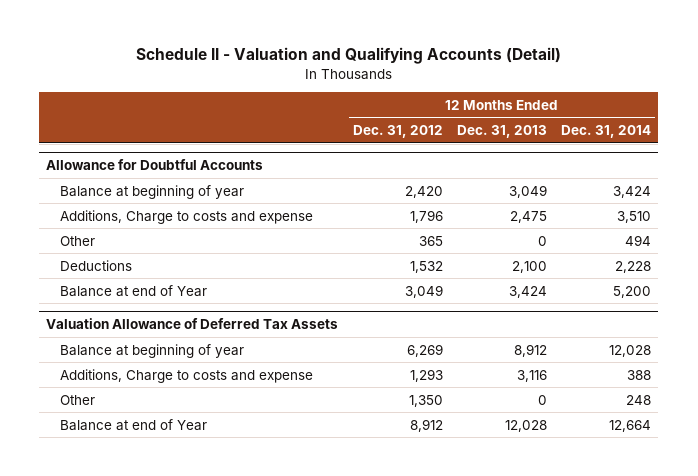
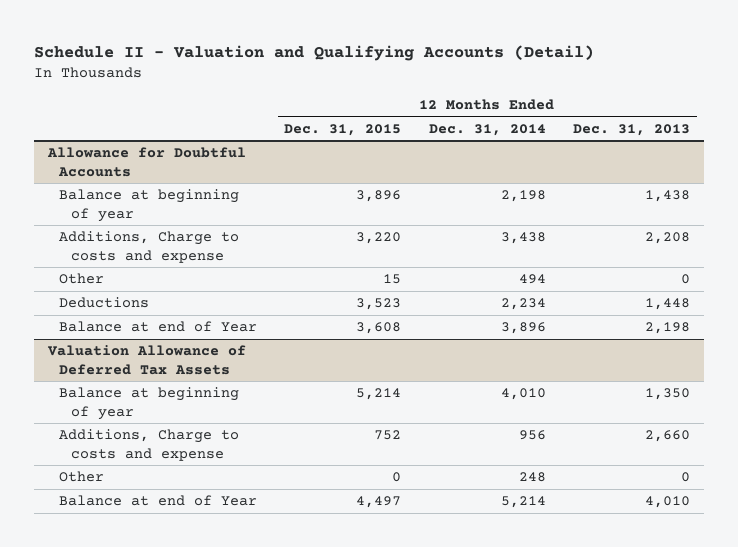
[352,125,443,139] Dec. 31, 2012 -> none
none -> [284,123,402,136] Dec. 31, 2015
[508,184,547,198] 3,049 -> [645,190,691,203] 1,438
[613,185,652,198] 3,424 -> [500,190,546,203] 2,198
[509,210,547,223] 2,475 -> [645,232,691,245] 2,208
[617,210,652,223] 3,510 -> [500,232,546,245] 3,438
[511,260,547,273] 2,100 -> [645,298,691,311] 1,448
[615,260,652,273] 2,228 -> [500,298,546,311] 2,234
[508,285,547,298] 3,424 -> [645,322,691,335] 2,198
[613,285,652,298] 5,200 -> [500,322,546,335] 3,896
[513,343,547,357] 8,912 -> [645,388,691,401] 1,350
[609,344,652,357] 12,028 -> [500,388,546,401] 4,010
[516,369,547,382] 3,116 -> [645,430,691,443] 2,660
[627,369,652,380] 388 -> [518,430,546,441] 956
[504,419,547,432] 12,028 -> [645,496,691,509] 4,010
[609,419,652,432] 12,664 -> [500,496,546,509] 5,214

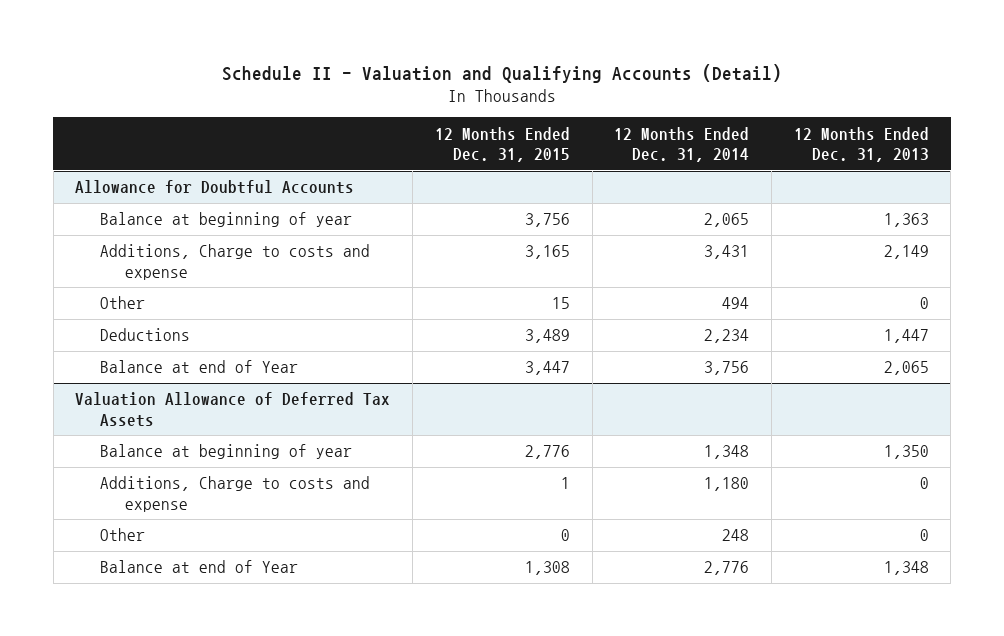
[356,190,402,203] 3,896 -> [524,213,570,228] 3,756
[500,190,546,203] 2,198 -> [704,213,750,228] 2,065
[645,190,691,203] 1,438 -> [883,213,929,228] 1,363
[356,232,402,245] 3,220 -> [524,245,570,260] 3,165
[500,232,546,245] 3,438 -> [704,245,750,260] 3,431
[645,232,691,245] 2,208 -> [883,245,929,260] 2,149
[356,298,402,311] 3,523 -> [524,329,570,344] 3,489
[645,298,691,311] 1,448 -> [883,329,929,344] 1,447
[356,322,402,335] 3,608 -> [524,361,570,376] 3,447
[500,322,546,335] 3,896 -> [704,361,750,376] 3,756
[645,322,691,335] 2,198 -> [883,361,929,376] 2,065
[356,388,402,401] 5,214 -> [524,445,570,460] 2,776
[500,388,546,401] 4,010 -> [704,445,750,460] 1,348
[374,430,402,441] 752 -> [560,477,570,490] 1
[518,430,546,441] 956 -> [704,477,750,492] 1,180
[645,430,691,443] 2,660 -> [919,477,929,490] 0
[356,496,402,509] 4,497 -> [524,561,570,576] 1,308
[500,496,546,509] 5,214 -> [704,561,750,576] 2,776
[645,496,691,509] 4,010 -> [883,561,929,576] 1,348

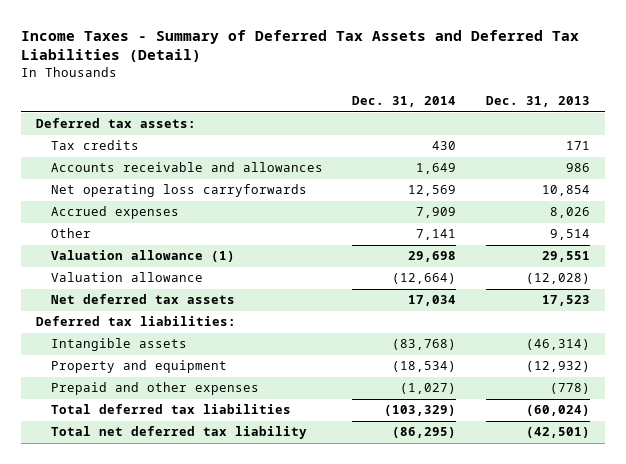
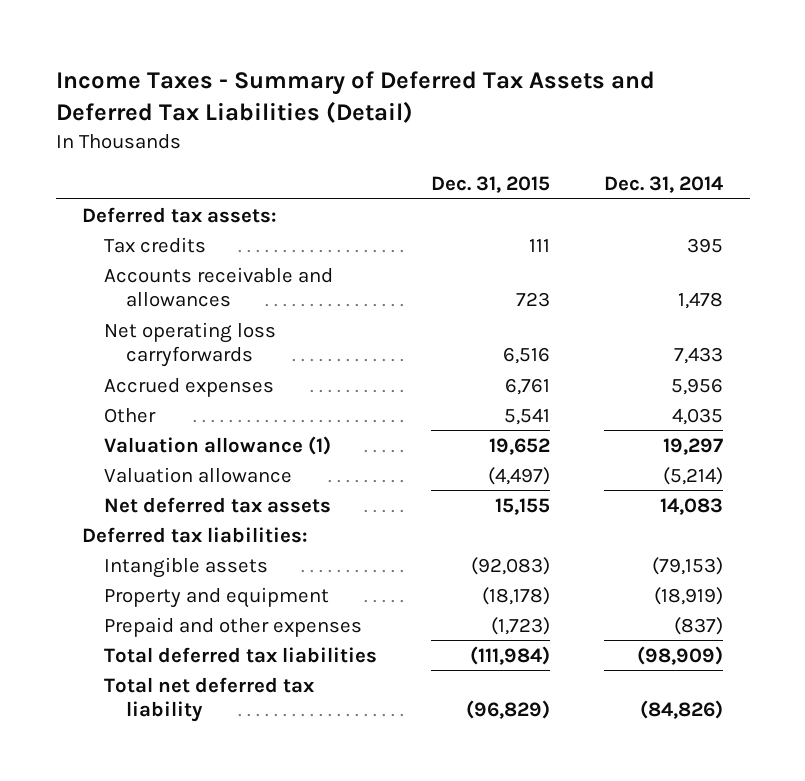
[486,96,591,108] Dec. 31, 2013 -> none
none -> [430,175,550,193] Dec. 31, 2015
[432,141,457,151] 430 -> [686,237,723,253] 395
[416,163,457,175] 1,649 -> [677,291,723,309] 1,478
[408,185,457,197] 12,569 -> [673,346,723,364] 7,433
[416,207,457,219] 7,909 -> [670,377,723,395] 5,956
[416,229,457,241] 7,141 -> [671,407,723,425] 4,035
[408,251,457,263] 29,698 -> [662,437,723,455] 19,297
[392,273,457,285] (12,664) -> [662,466,723,485] (5,214)
[408,295,457,307] 17,034 -> [659,497,723,515] 14,083
[392,339,457,351] (83,768) -> [651,556,723,575] (79,153)
[392,361,457,373] (18,534) -> [653,586,723,605] (18,919)
[400,383,457,395] (1,027) -> [673,616,723,635] (837)
[384,405,457,417] (103,329) -> [636,645,723,665] (98,909)
[392,427,457,439] (86,295) -> [639,699,723,719] (84,826)

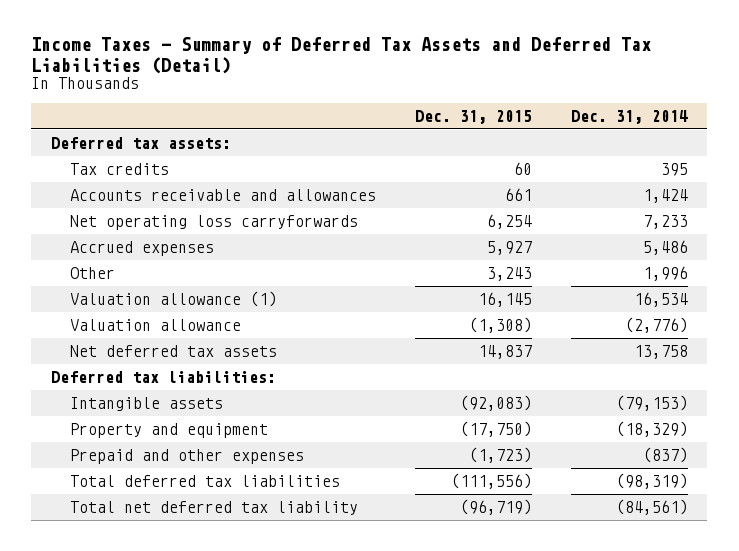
[528,238,550,252] 111 -> [513,162,532,176] 60
[515,291,550,307] 723 -> [504,188,532,202] 661
[677,291,723,309] 1,478 -> [642,189,688,204] 1,424
[502,346,550,364] 6,516 -> [486,214,532,230] 6,254
[673,346,723,364] 7,433 -> [642,215,688,230] 7,233
[504,377,550,395] 6,761 -> [486,241,532,256] 5,927
[670,377,723,395] 5,956 -> [642,240,688,256] 5,486
[503,407,550,425] 5,541 -> [486,267,532,282] 3,243
[671,407,723,425] 4,035 -> [642,266,688,282] 1,996
[488,437,550,455] 19,652 -> [477,292,532,308] 16,145
[662,437,723,455] 19,297 -> [633,292,688,308] 16,534
[487,466,550,485] (4,497) -> [468,317,532,334] (1,308)
[662,466,723,485] (5,214) -> [624,317,688,334] (2,776)
[494,497,550,515] 15,155 -> [477,345,532,360] 14,837
[659,497,723,515] 14,083 -> [633,345,688,360] 13,758
[481,586,550,605] (18,178) -> [459,421,532,438] (17,750)
[653,586,723,605] (18,919) -> [615,421,688,438] (18,329)
[469,645,550,665] (111,984) -> [450,473,532,490] (111,556)
[636,645,723,665] (98,909) -> [615,473,688,490] (98,319)
[465,699,550,719] (96,829) -> [459,499,532,516] (96,719)
[639,699,723,719] (84,826) -> [615,499,688,516] (84,561)

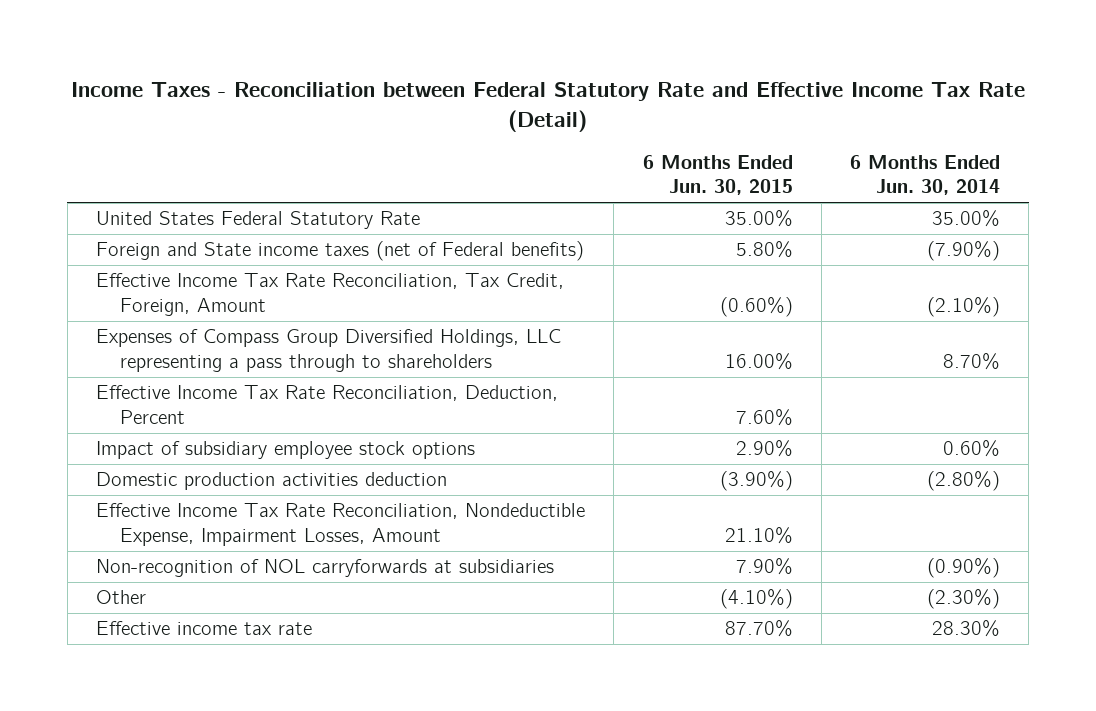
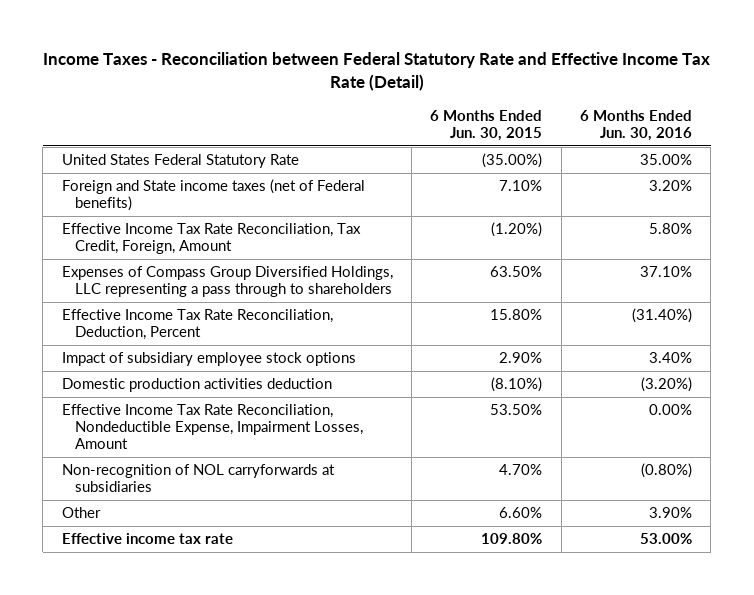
[850,154,1001,196] 6 Months Ended Jun. 30, 2014 -> none
none -> [579,109,692,141] 6 Months Ended Jun. 30, 2016
[724,210,793,228] 35.00% -> [482,153,543,169] (35.00%)
[735,241,793,259] 5.80% -> [499,180,543,192] 7.10%
[719,296,793,317] (0.60%) -> [491,222,543,238] (1.20%)
[724,352,793,370] 16.00% -> [490,266,543,278] 63.50%
[735,408,793,426] 7.60% -> [490,309,543,321] 15.80%
[719,471,793,492] (3.90%) -> [491,377,543,393] (8.10%)
[724,526,793,544] 21.10% -> [490,404,543,416] 53.50%
[735,558,793,576] 7.90% -> [499,464,543,476] 4.70%
[719,589,793,610] (4.10%) -> [499,507,543,519] 6.60%
[724,620,793,638] 87.70% -> [481,533,543,545] 109.80%

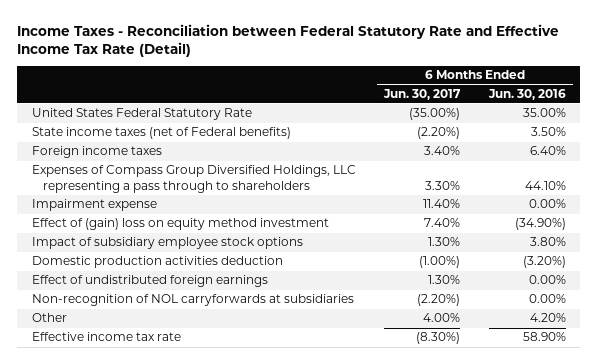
[430,109,543,141] 6 Months Ended Jun. 30, 2015 -> none
none -> [383,88,462,100] Jun. 30, 2017
[61,309,333,341] Effective Income Tax Rate Reconciliation, Deduction, Percent -> none
[61,179,365,212] Foreign and State income taxes (net of Federal benefits) -> [31,127,291,140] State income taxes (net of Federal benefits)
[648,180,692,192] 3.20% -> [530,127,566,137] 3.50%
[61,223,361,255] Effective Income Tax Rate Reconciliation, Tax Credit, Foreign, Amount -> [31,146,162,159] Foreign income taxes
[648,223,692,235] 5.80% -> [529,146,566,156] 6.40%
[639,266,692,278] 37.10% -> [524,180,566,190] 44.10%
none -> [31,199,157,212] Impairment expense
none -> [31,218,329,231] Effect of (gain) loss on equity method investment
[648,352,692,364] 3.40% -> [529,237,566,247] 3.80%
[61,404,364,450] Effective Income Tax Rate Reconciliation, Nondeductible Expense, Impairment Losses, Amount -> none
none -> [31,275,268,288] Effect of undistributed foreign earnings
[640,463,692,479] (0.80%) -> [528,294,566,304] 0.00%
[648,507,692,519] 3.90% -> [529,313,566,323] 4.20%
[639,533,692,545] 53.00% -> [522,332,566,342] 58.90%

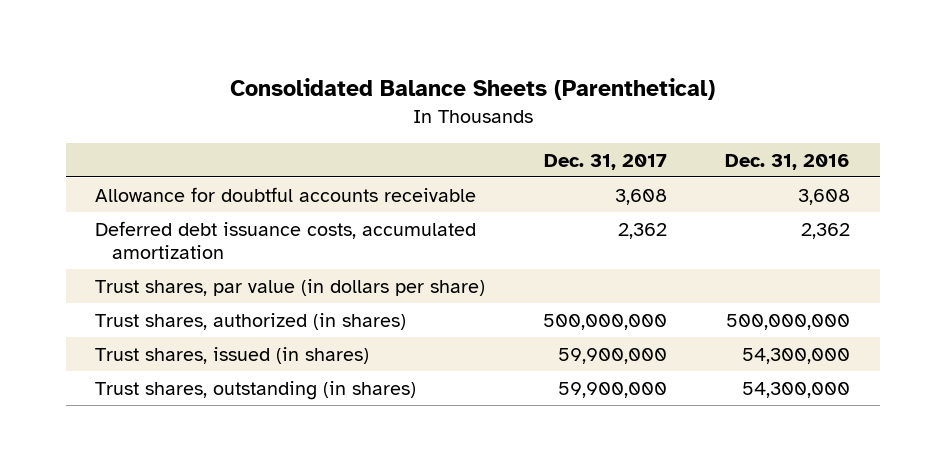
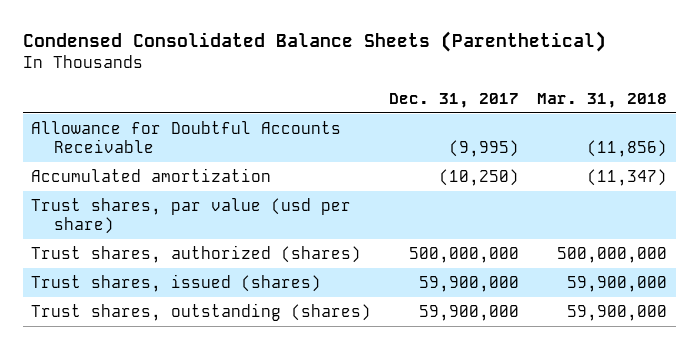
[229,78,715,101] Consolidated Balance Sheets (Parenthetical) -> [22,30,606,52] Condensed Consolidated Balance Sheets (Parenthetical)
[725,153,851,170] Dec. 31, 2016 -> none
none -> [537,92,668,108] Mar. 31, 2018
[94,220,476,259] Deferred debt issuance costs, accumulated amortization -> none
[94,186,476,202] Allowance for doubtful accounts receivable -> [31,121,342,154] Allowance for Doubtful Accounts Receivable
[615,188,668,205] 3,608 -> [449,140,520,158] (9,995)
none -> [31,168,272,183] Accumulated amortization
[94,278,485,296] Trust shares, par value (in dollars per share) -> [31,198,352,235] Trust shares, par value (usd per share)
[94,312,406,330] Trust shares, authorized (in shares) -> [31,245,362,264] Trust shares, authorized (shares)
[94,346,369,364] Trust shares, issued (in shares) -> [31,274,322,293] Trust shares, issued (shares)
[94,380,416,400] Trust shares, outstanding (in shares) -> [31,303,372,322] Trust shares, outstanding (shares)

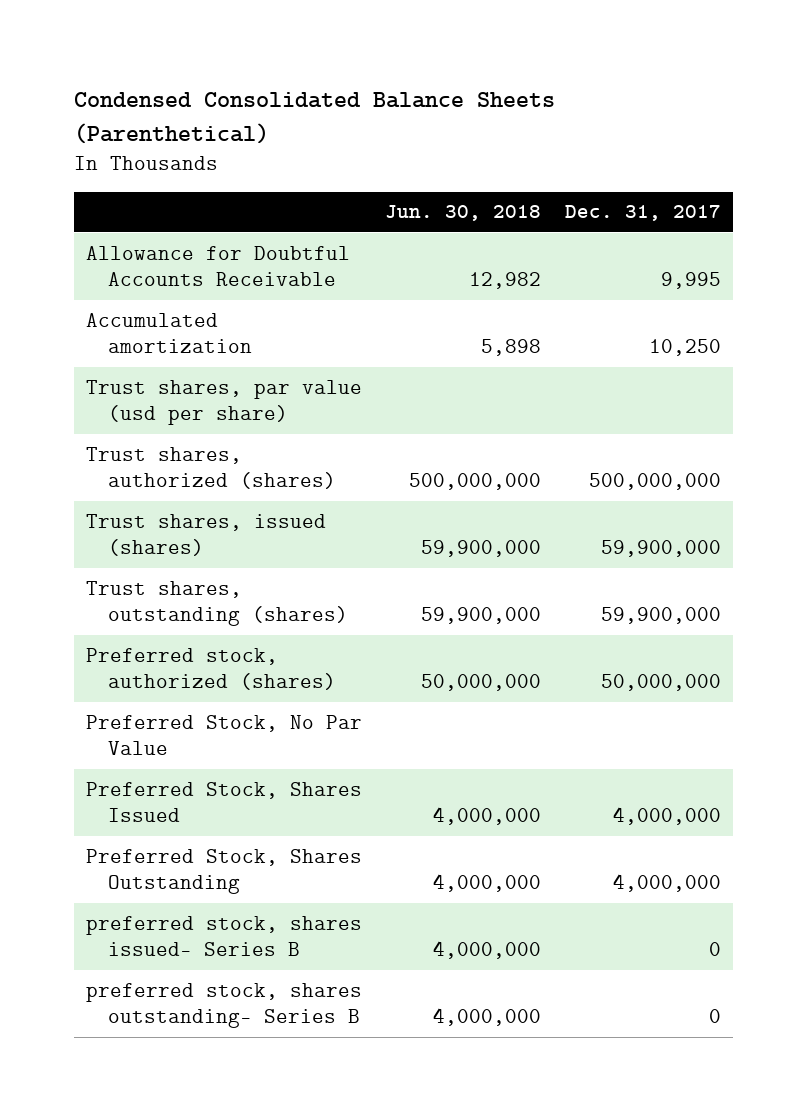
[537,92,668,108] Mar. 31, 2018 -> none
none -> [385,205,542,222] Jun. 30, 2018
[449,140,520,158] (9,995) -> [661,272,722,290] 9,995
[439,169,520,187] (10,250) -> [649,339,722,357] 10,250
none -> [85,647,337,691] Preferred stock, authorized (shares)
none -> [85,714,362,756] Preferred Stock, No Par Value
none -> [85,781,362,823] Preferred Stock, Shares Issued
none -> [85,848,362,895] Preferred Stock, Shares Outstanding
none -> [85,915,362,957] preferred stock, shares issued- Series B
none -> [85,982,362,1029] preferred stock, shares outstanding- Series B

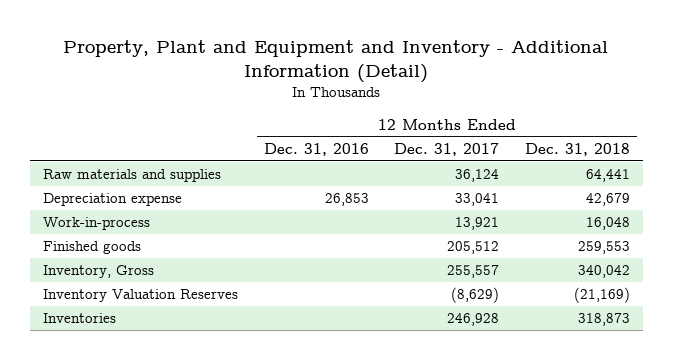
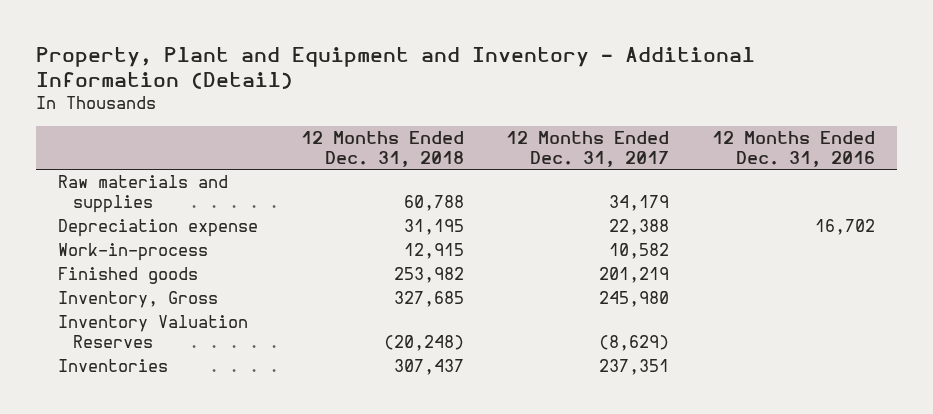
[455,169,500,183] 36,124 -> [609,194,670,211] 34,179
[586,169,631,183] 64,441 -> [403,194,464,211] 60,788
[324,193,369,207] 26,853 -> [815,219,876,236] 16,702
[455,193,500,207] 33,041 -> [609,219,670,236] 22,388
[586,193,631,207] 42,679 -> [403,219,464,236] 31,195
[455,217,500,231] 13,921 -> [609,243,670,260] 10,582
[586,217,631,231] 16,048 -> [403,243,464,260] 12,915
[447,241,500,255] 205,512 -> [599,267,670,284] 201,219
[578,241,631,255] 259,553 -> [393,267,464,284] 253,982
[447,265,500,279] 255,557 -> [599,291,670,308] 245,980
[578,265,631,279] 340,042 -> [393,291,464,308] 327,685
[574,287,631,304] (21,169) -> [383,334,464,351] (20,248)
[447,313,500,327] 246,928 -> [599,359,670,376] 237,351
[578,313,631,327] 318,873 -> [393,359,464,376] 307,437

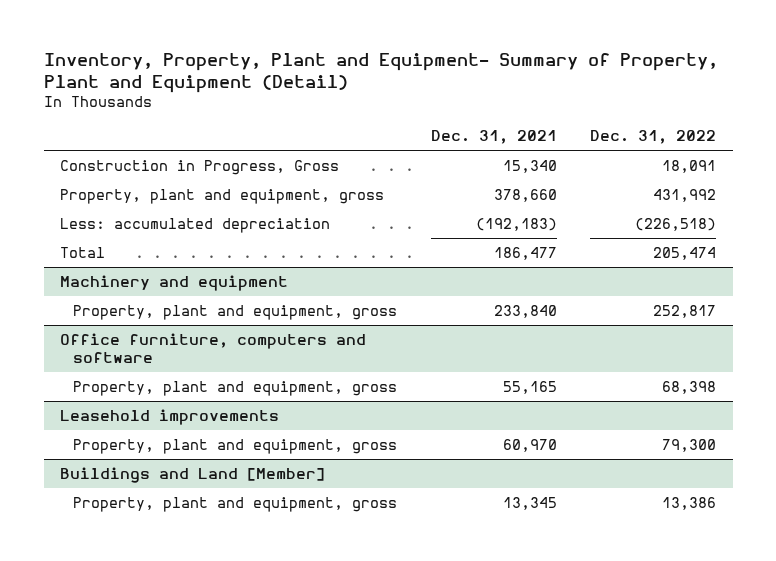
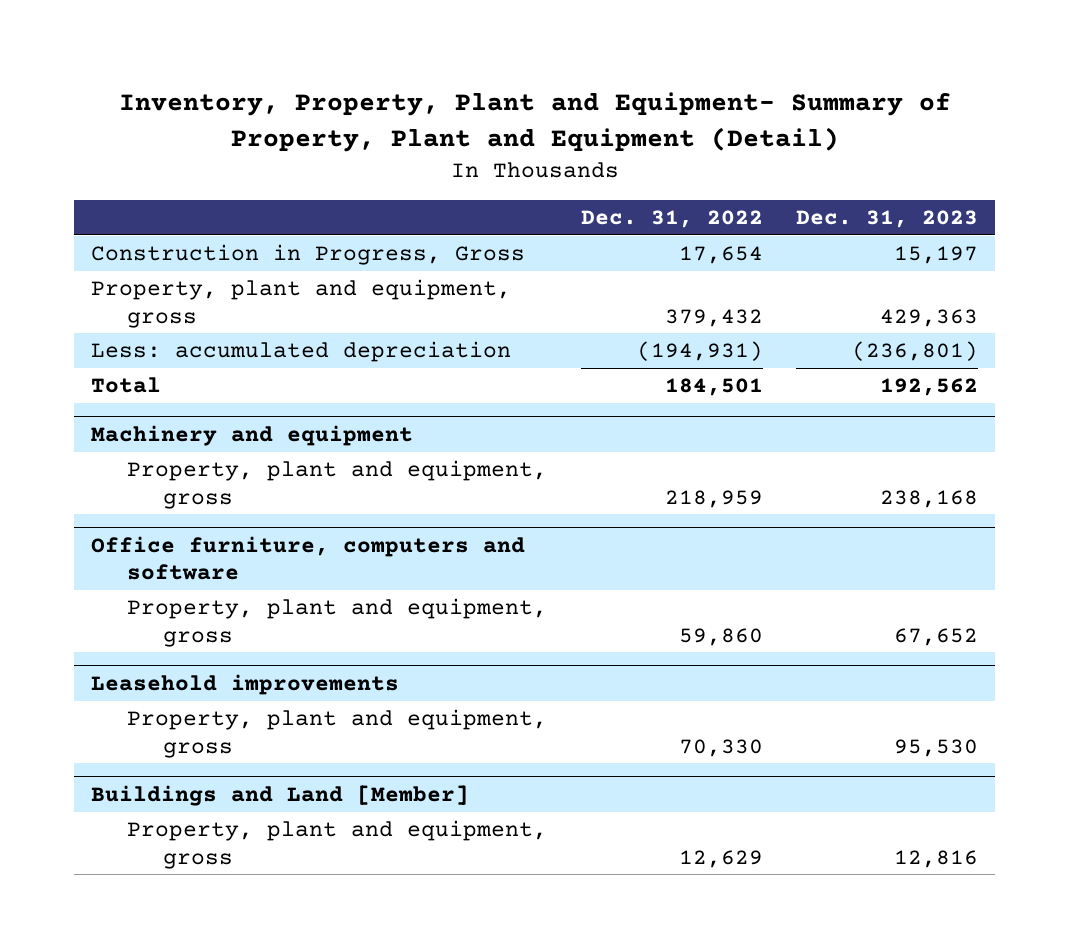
[430,130,557,145] Dec. 31, 2021 -> none
none -> [796,210,979,229] Dec. 31, 2023
[661,159,716,173] 18,091 -> [678,246,763,265] 17,654
[652,188,716,202] 431,992 -> [664,308,763,327] 379,432
[634,217,716,231] (226,518) -> [636,341,763,362] (194,931)
[652,246,716,260] 205,474 -> [664,378,763,397] 184,501
[652,304,716,318] 252,817 -> [664,489,763,508] 218,959
[661,380,716,394] 68,398 -> [678,627,763,646] 59,860
[661,438,716,452] 79,300 -> [678,738,763,757] 70,330
[661,496,716,510] 13,386 -> [678,849,763,868] 12,629

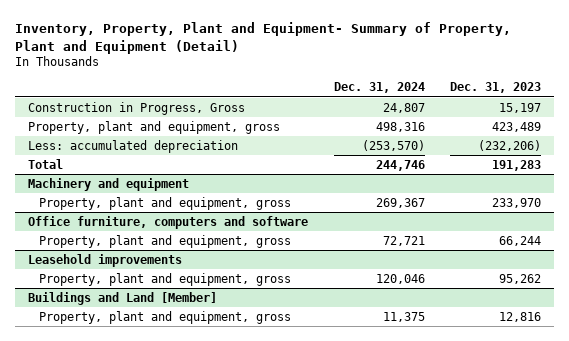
[580,210,763,229] Dec. 31, 2022 -> none
none -> [333,82,425,94] Dec. 31, 2024
[880,308,979,327] 429,363 -> [492,121,542,132] 423,489
[852,341,979,362] (236,801) -> [478,139,542,151] (232,206)
[880,378,979,397] 192,562 -> [492,159,542,171] 191,283
[880,489,979,508] 238,168 -> [492,197,542,208] 233,970
[894,627,979,646] 67,652 -> [499,235,542,246] 66,244
[894,738,979,757] 95,530 -> [499,273,542,284] 95,262

